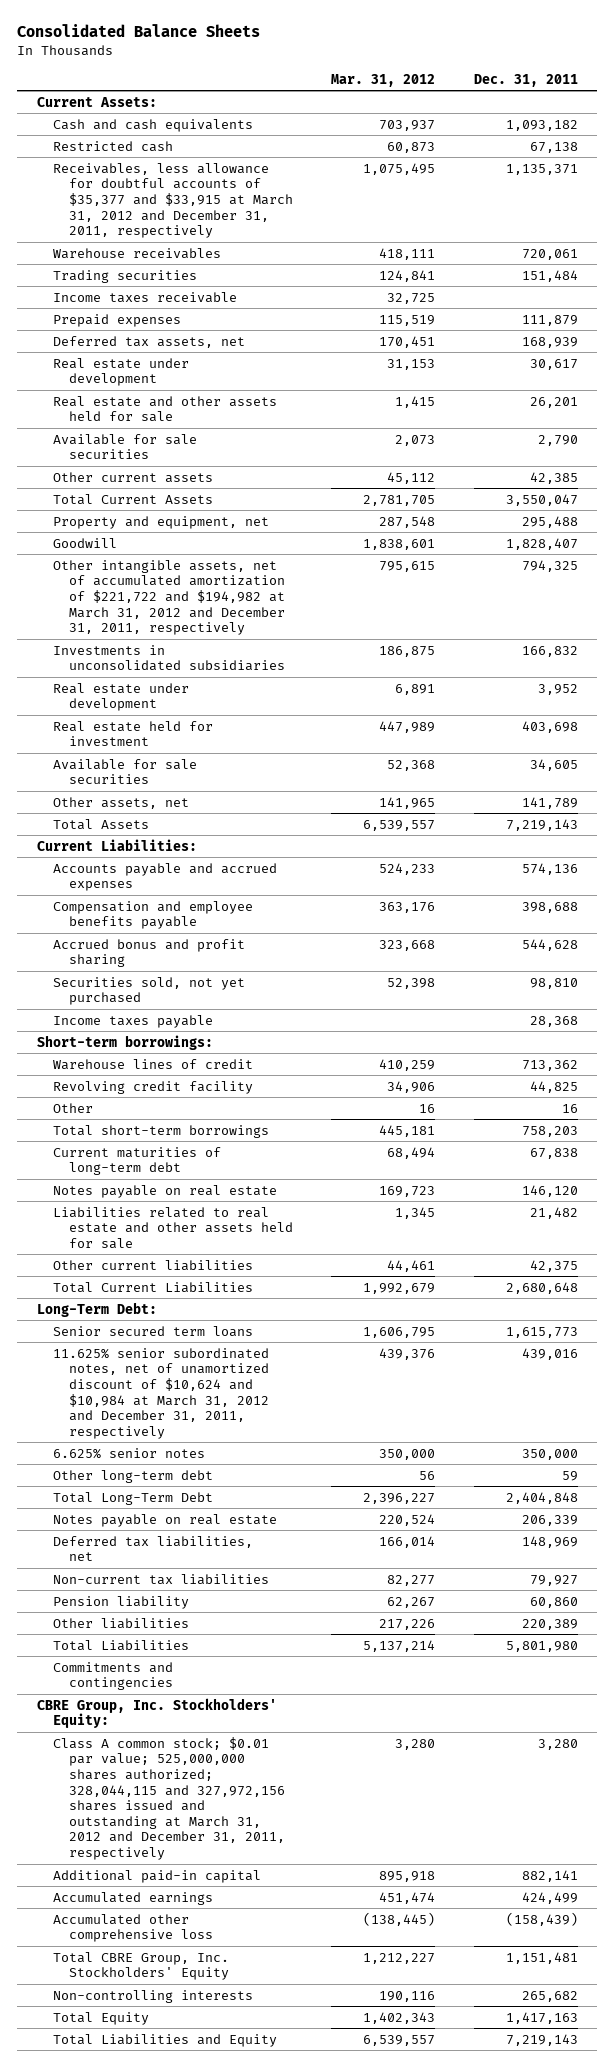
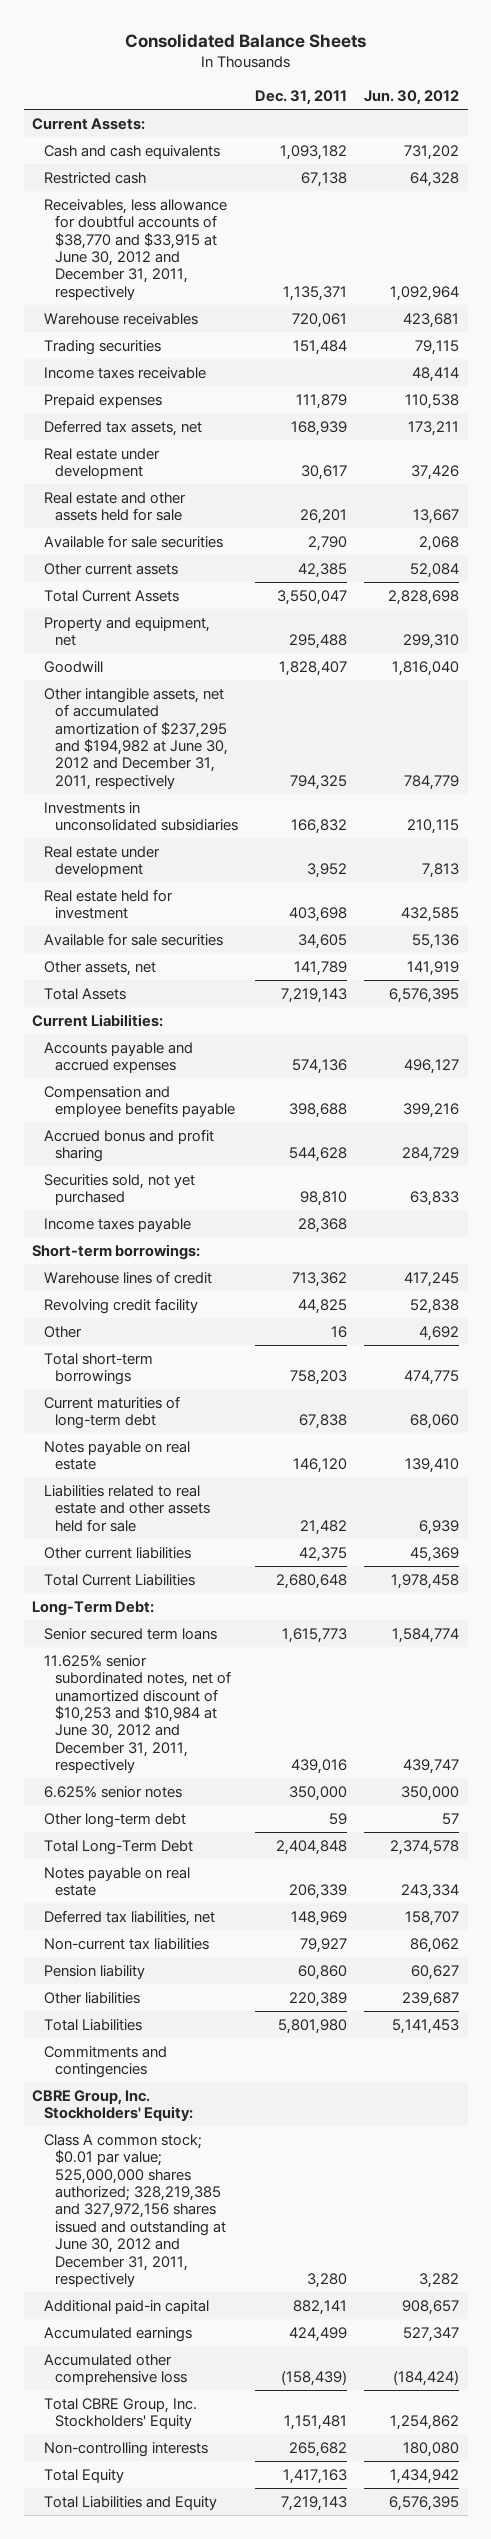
[331,73,436,87] Mar. 31, 2012 -> none
none -> [363,90,459,106] Jun. 30, 2012
[52,162,293,239] Receivables, less allowance for doubtful accounts of $35,377 and $33,915 at March 31, 2012 and December 31, 2011, respectively -> [43,198,227,300] Receivables, less allowance for doubtful accounts of $38,770 and $33,915 at June 30, 2012 and December 31, 2011, respectively
[52,559,285,636] Other intangible assets, net of accumulated amortization of $221,722 and $194,982 at March 31, 2012 and December 31, 2011, respectively -> [43,687,228,790] Other intangible assets, net of accumulated amortization of $237,295 and $194,982 at June 30, 2012 and December 31, 2011, respectively
[52,1347,269,1439] 11.625% senior subordinated notes, net of unamortized discount of $10,624 and $10,984 at March 31, 2012 and December 31, 2011, respectively -> [43,1654,231,1774] 11.625% senior subordinated notes, net of unamortized discount of $10,253 and $10,984 at June 30, 2012 and December 31, 2011, respectively
[52,1736,285,1860] Class A common stock; $0.01 par value; 525,000,000 shares authorized; 328,044,115 and 327,972,156 shares issued and outstanding at March 31, 2012 and December 31, 2011, respectively -> [43,2133,226,2288] Class A common stock; $0.01 par value; 525,000,000 shares authorized; 328,219,385 and 327,972,156 shares issued and outstanding at June 30, 2012 and December 31, 2011, respectively

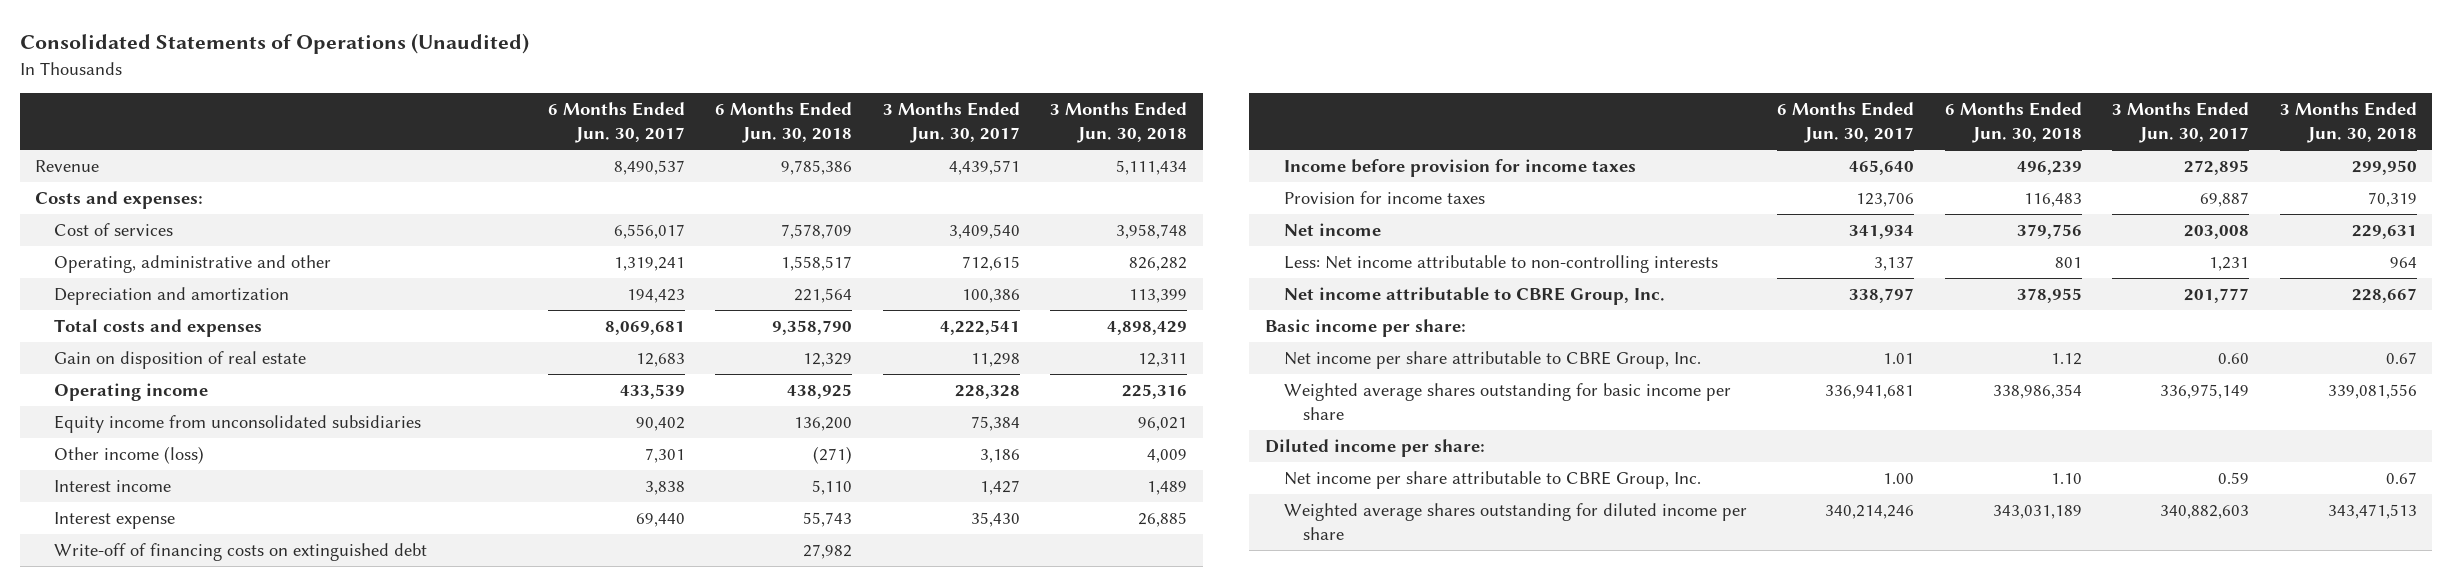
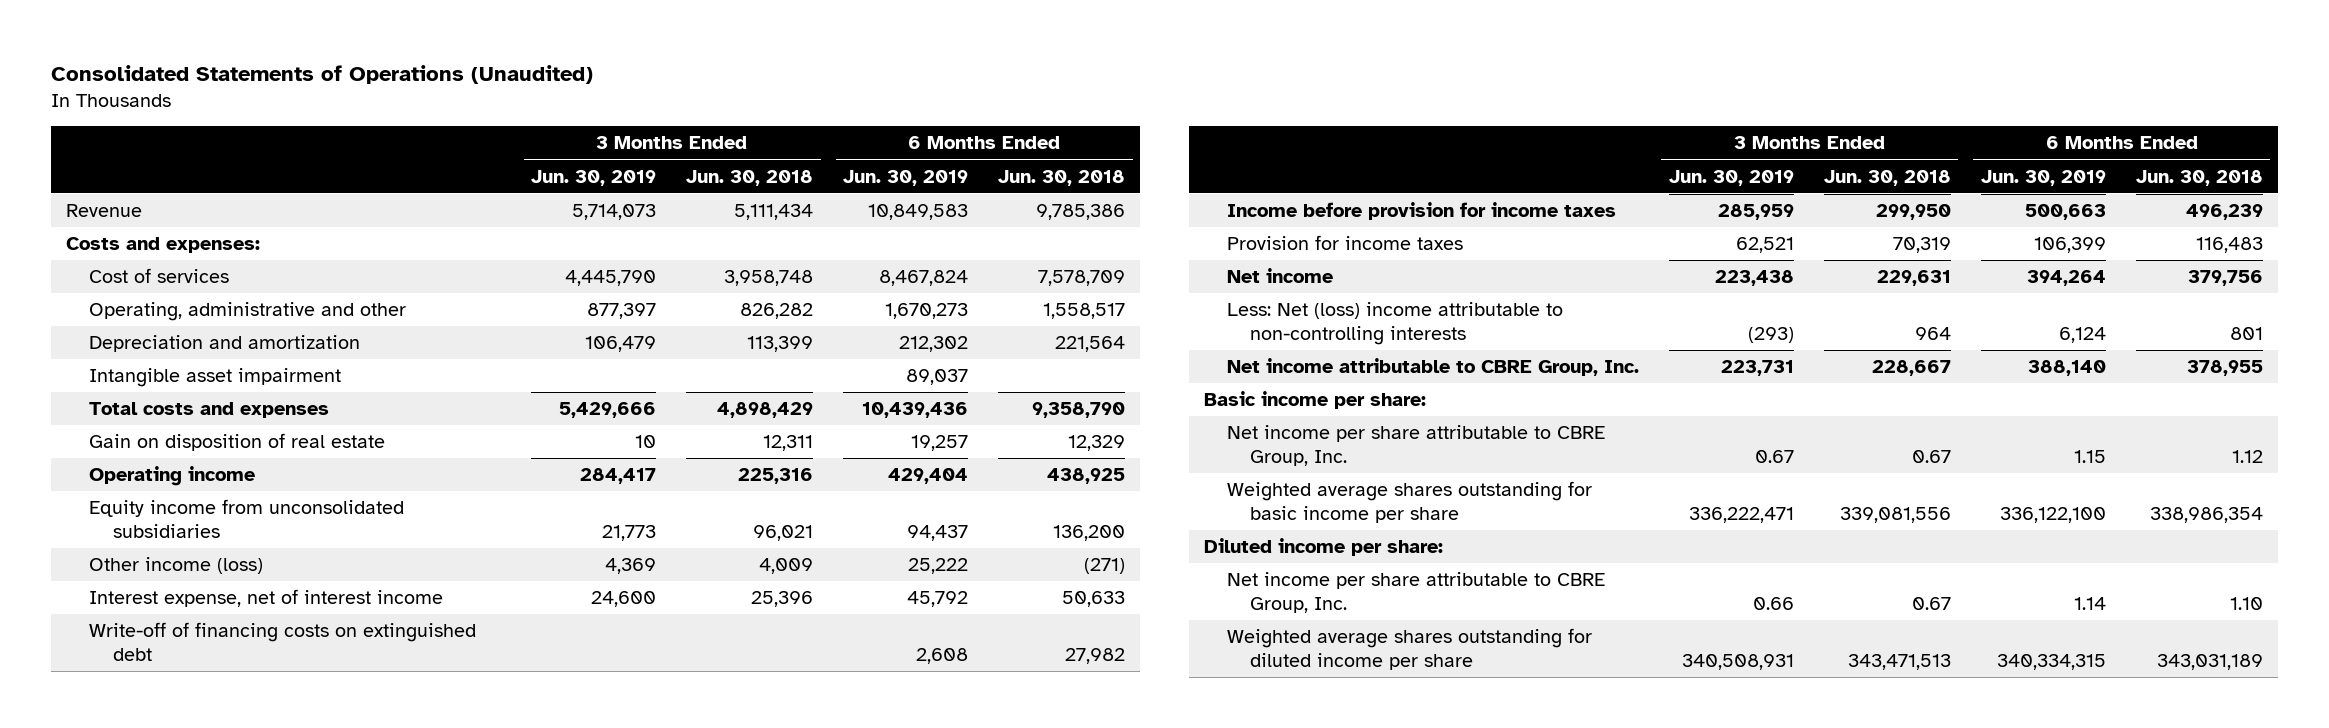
[547,102,685,144] 6 Months Ended Jun. 30, 2017 -> none
[882,102,1020,144] 3 Months Ended Jun. 30, 2017 -> none
none -> [531,169,657,186] Jun. 30, 2019
none -> [843,169,969,186] Jun. 30, 2019
none -> [89,368,342,388] Intangible asset impairment
[54,480,172,493] Interest income -> none
[54,512,176,530] Interest expense -> none
none -> [89,589,444,608] Interest expense, net of interest income
[1283,255,1718,274] Less: Net income attributable to non-controlling interests -> [1226,302,1563,345] Less: Net (loss) income attributable to non-controlling interests

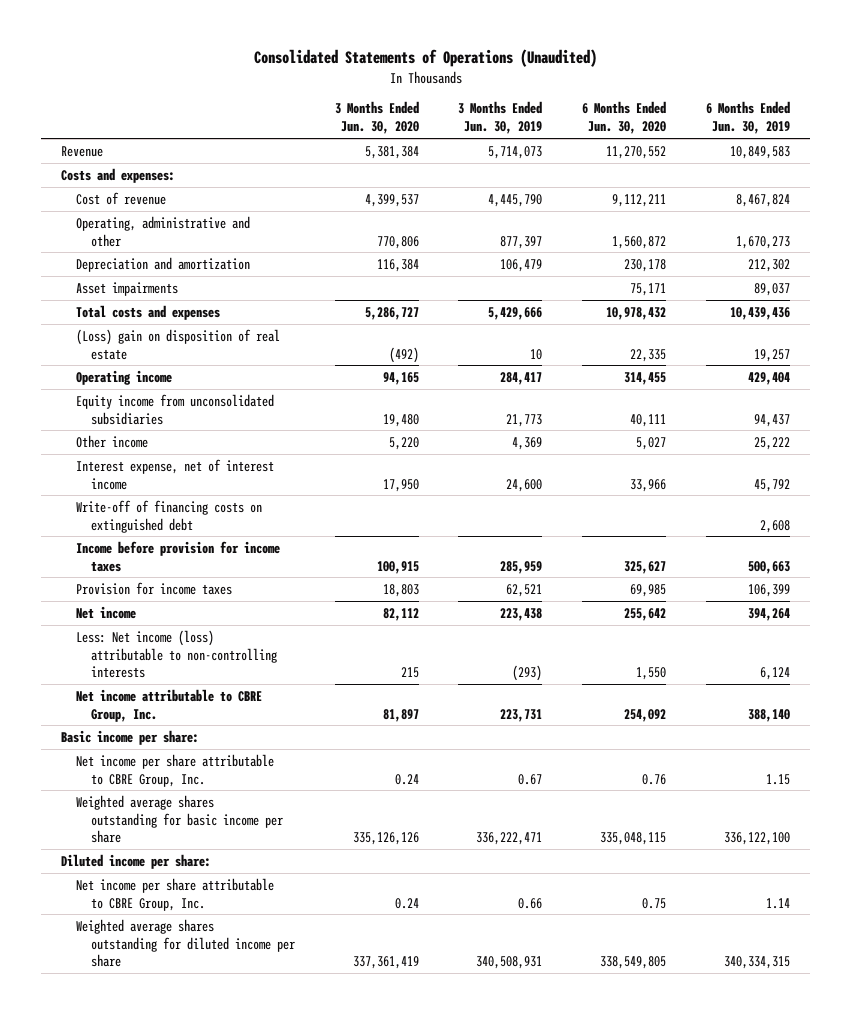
[686,169,814,186] Jun. 30, 2018 -> none
[998,169,1126,186] Jun. 30, 2018 -> none
none -> [334,101,419,135] 3 Months Ended Jun. 30, 2020
none -> [582,101,667,135] 6 Months Ended Jun. 30, 2020
[89,268,230,284] Cost of services -> [75,191,166,205] Cost of revenue
[89,368,342,388] Intangible asset impairment -> [75,281,178,296] Asset impairments
[89,433,386,452] Gain on disposition of real estate -> [75,328,280,360] (Loss) gain on disposition of real estate
[89,557,264,575] Other income (loss) -> [75,434,148,448] Other income
[1226,302,1563,345] Less: Net (loss) income attributable to non-controlling interests -> [75,629,277,679] Less: Net income (loss) attributable to non-controlling interests

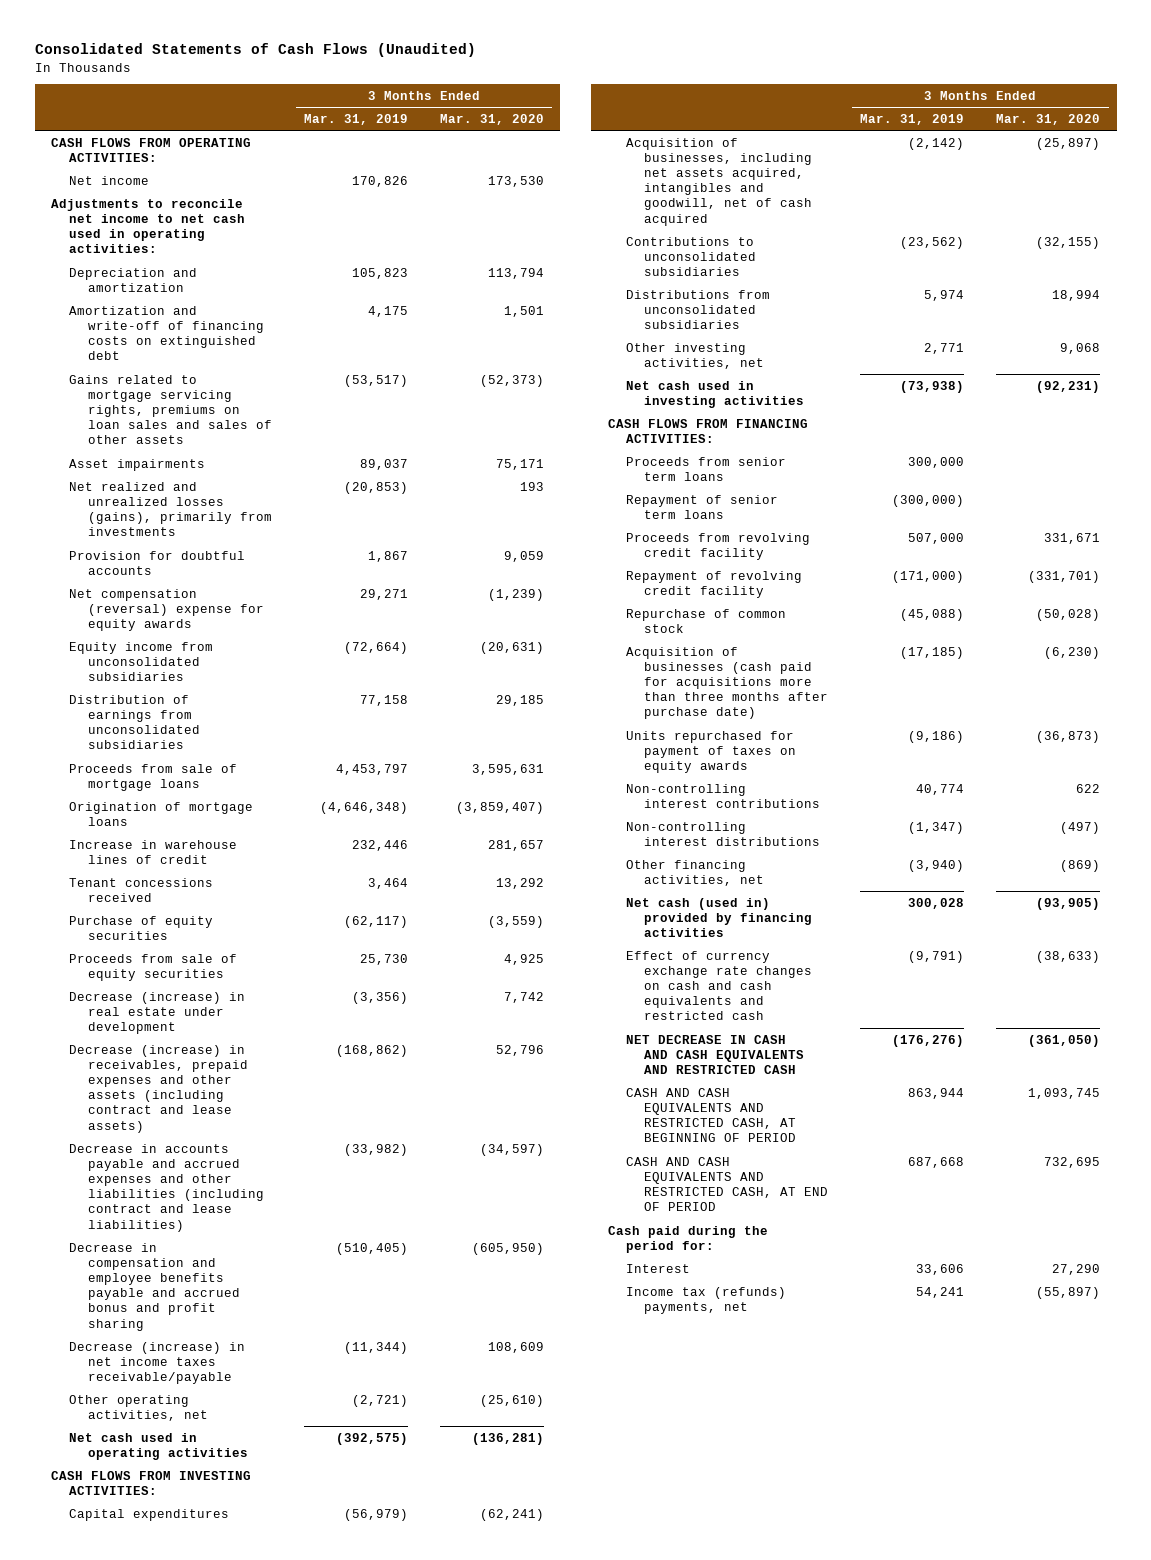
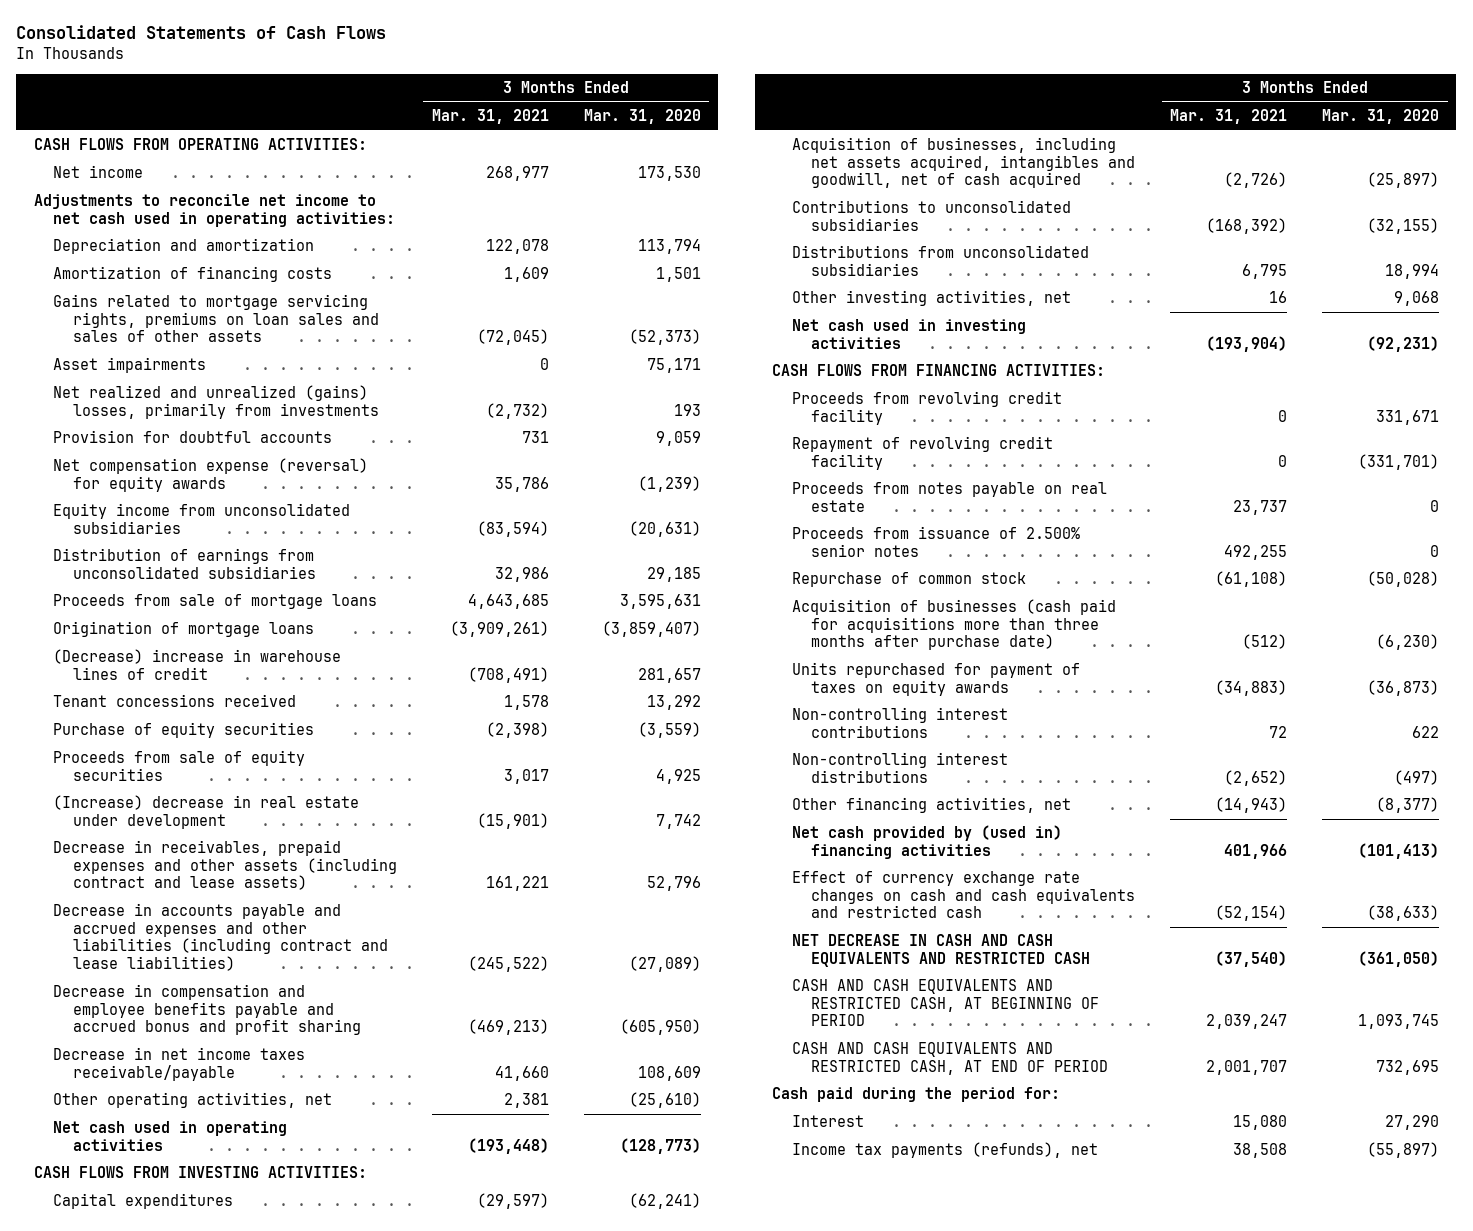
[34,43,476,58] Consolidated Statements of Cash Flows (Unaudited) -> [16,25,387,40] Consolidated Statements of Cash Flows
[303,114,408,126] Mar. 31, 2019 -> none
none -> [431,109,549,125] Mar. 31, 2021
[69,305,264,361] Amortization and write-off of financing costs on extinguished debt -> [53,266,333,283] Amortization of financing costs
[69,481,272,537] Net realized and unrealized losses (gains), primarily from investments -> [53,385,380,419] Net realized and unrealized (gains) losses, primarily from investments
[69,588,264,632] Net compensation (reversal) expense for equity awards -> [53,458,369,492] Net compensation expense (reversal) for equity awards
[69,839,238,864] Increase in warehouse lines of credit -> [53,649,342,680] (Decrease) increase in warehouse lines of credit
[69,991,246,1035] Decrease (increase) in real estate under development -> [53,795,360,829] (Increase) decrease in real estate under development
[69,1044,248,1133] Decrease (increase) in receivables, prepaid expenses and other assets (including contract and lease assets) -> [53,840,398,891] Decrease in receivables, prepaid expenses and other assets (including contract and lease assets)
[479,1143,544,1156] (34,597) -> [628,956,701,973] (27,089)
[69,1341,246,1385] Decrease (increase) in net income taxes receivable/payable -> [53,1047,306,1081] Decrease in net income taxes receivable/payable
[471,1432,544,1445] (136,281) -> [619,1137,701,1154] (128,773)
[625,456,786,481] Proceeds from senior term loans -> none
[625,494,778,519] Repayment of senior term loans -> none
none -> [791,482,1107,512] Proceeds from notes payable on real estate
none -> [791,526,1080,557] Proceeds from issuance of 2.500% senior notes
[1060,859,1101,872] (869) -> [1376,797,1440,814] (8,377)
[625,897,813,938] Net cash (used in) provided by financing activities -> [791,825,1062,859] Net cash provided by (used in) financing activities
[1036,897,1101,910] (93,905) -> [1358,842,1440,859] (101,413)
[625,1286,786,1314] Income tax (refunds) payments, net -> [791,1142,1098,1159] Income tax payments (refunds), net

